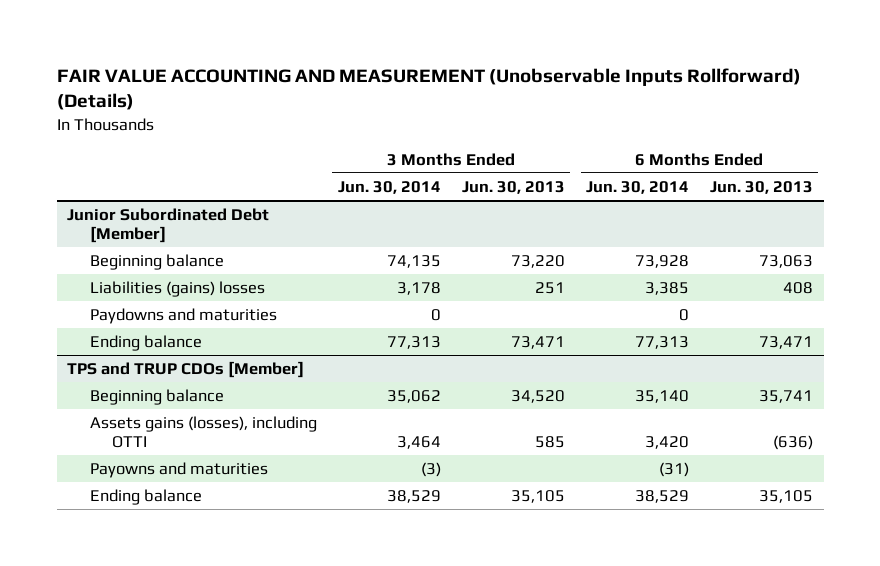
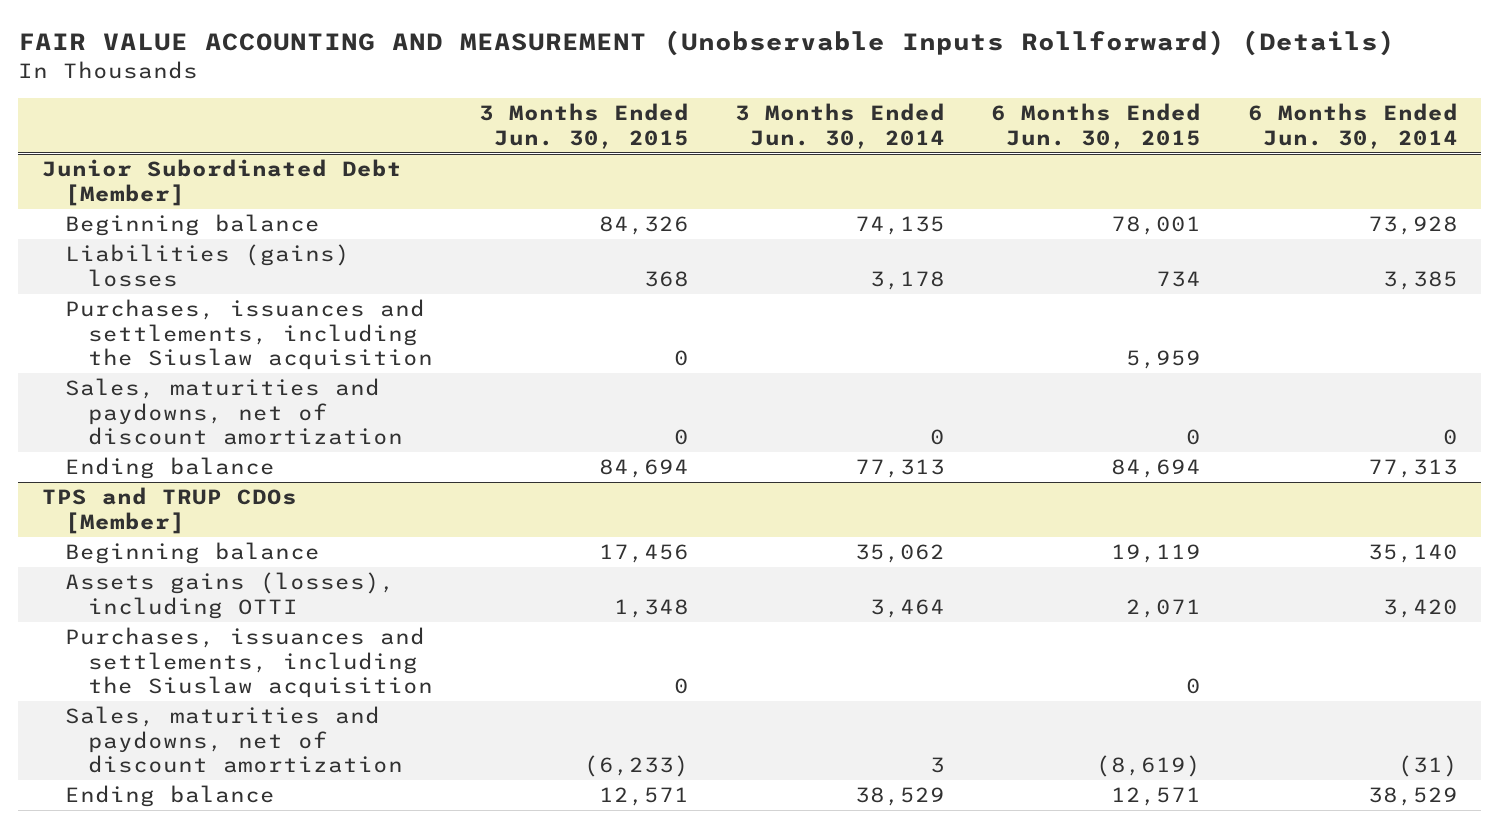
[461,180,565,194] Jun. 30, 2013 -> none
[709,180,813,194] Jun. 30, 2013 -> none
none -> [478,103,689,149] 3 Months Ended Jun. 30, 2015
none -> [991,103,1202,149] 6 Months Ended Jun. 30, 2015
none -> [64,299,433,370] Purchases, issuances and settlements, including the Siuslaw acquisition
[89,307,277,324] Paydowns and maturities -> [64,378,403,445] Sales, maturities and paydowns, net of discount amortization
none -> [64,627,433,698] Purchases, issuances and settlements, including the Siuslaw acquisition
[89,461,268,478] Payowns and maturities -> [64,706,403,773] Sales, maturities and paydowns, net of discount amortization
[420,461,441,477] (3) -> [930,756,946,773] 3

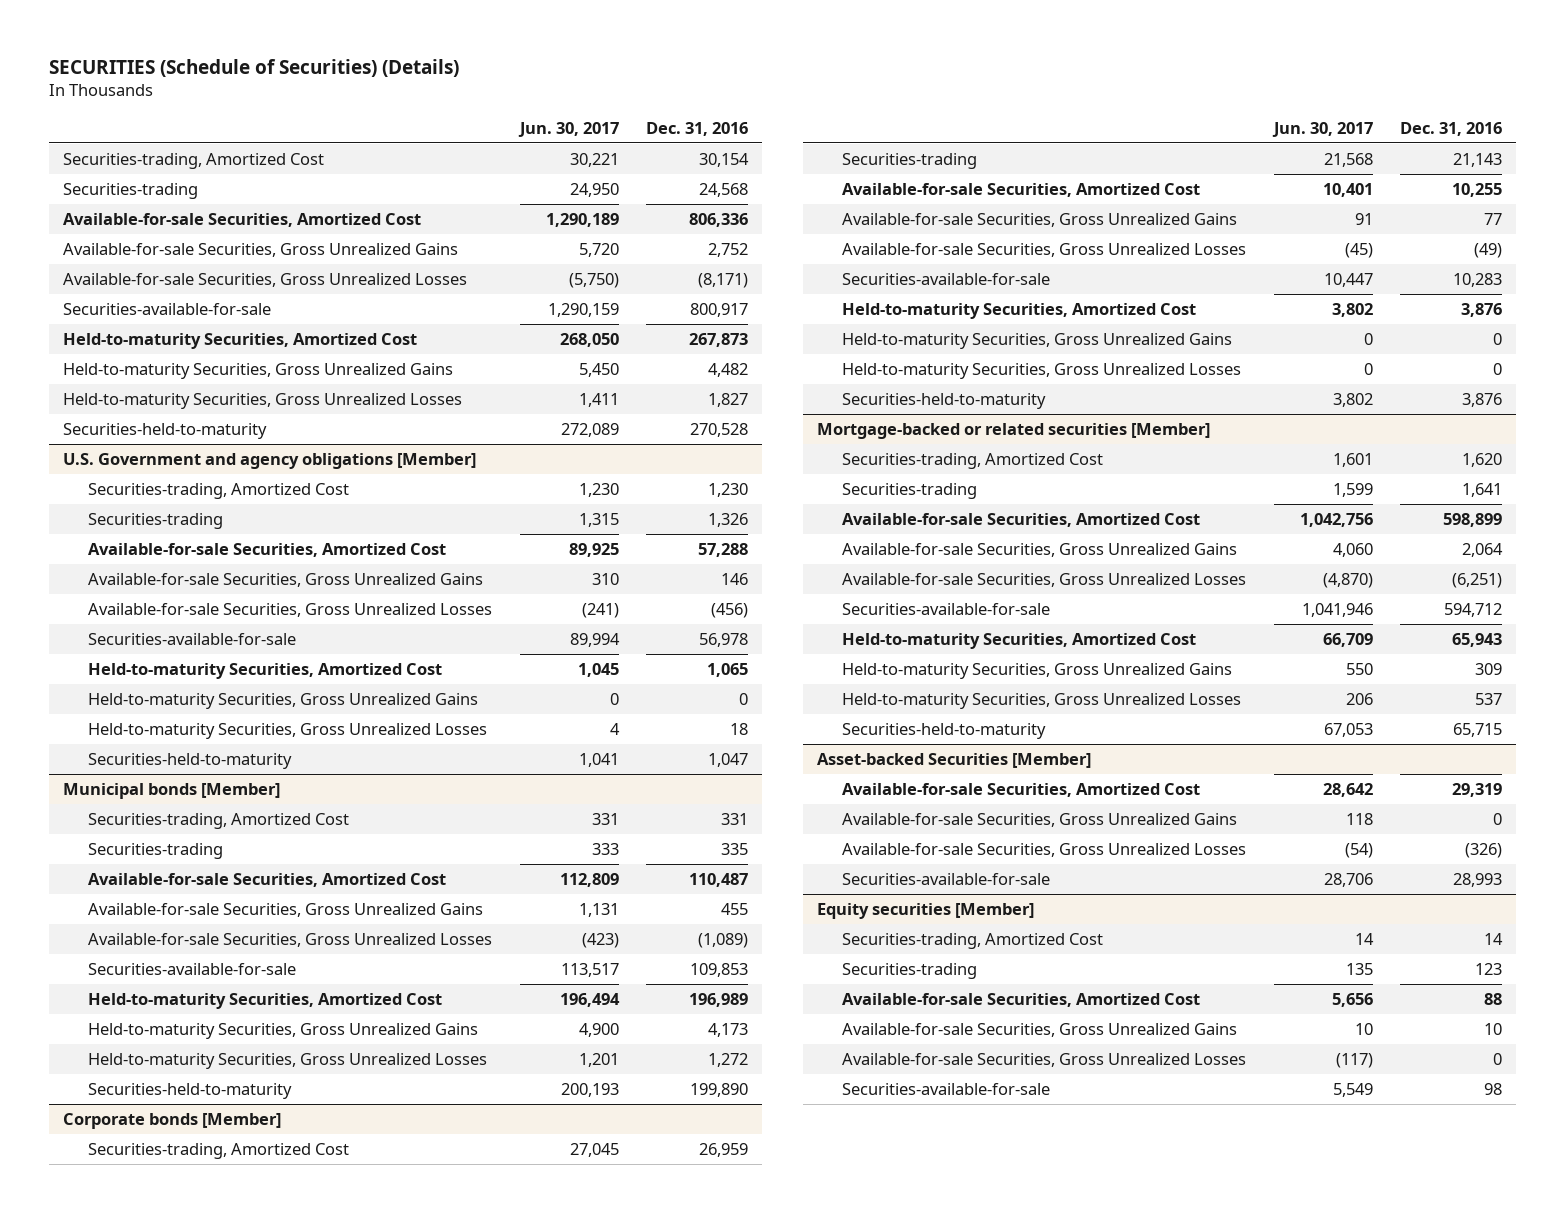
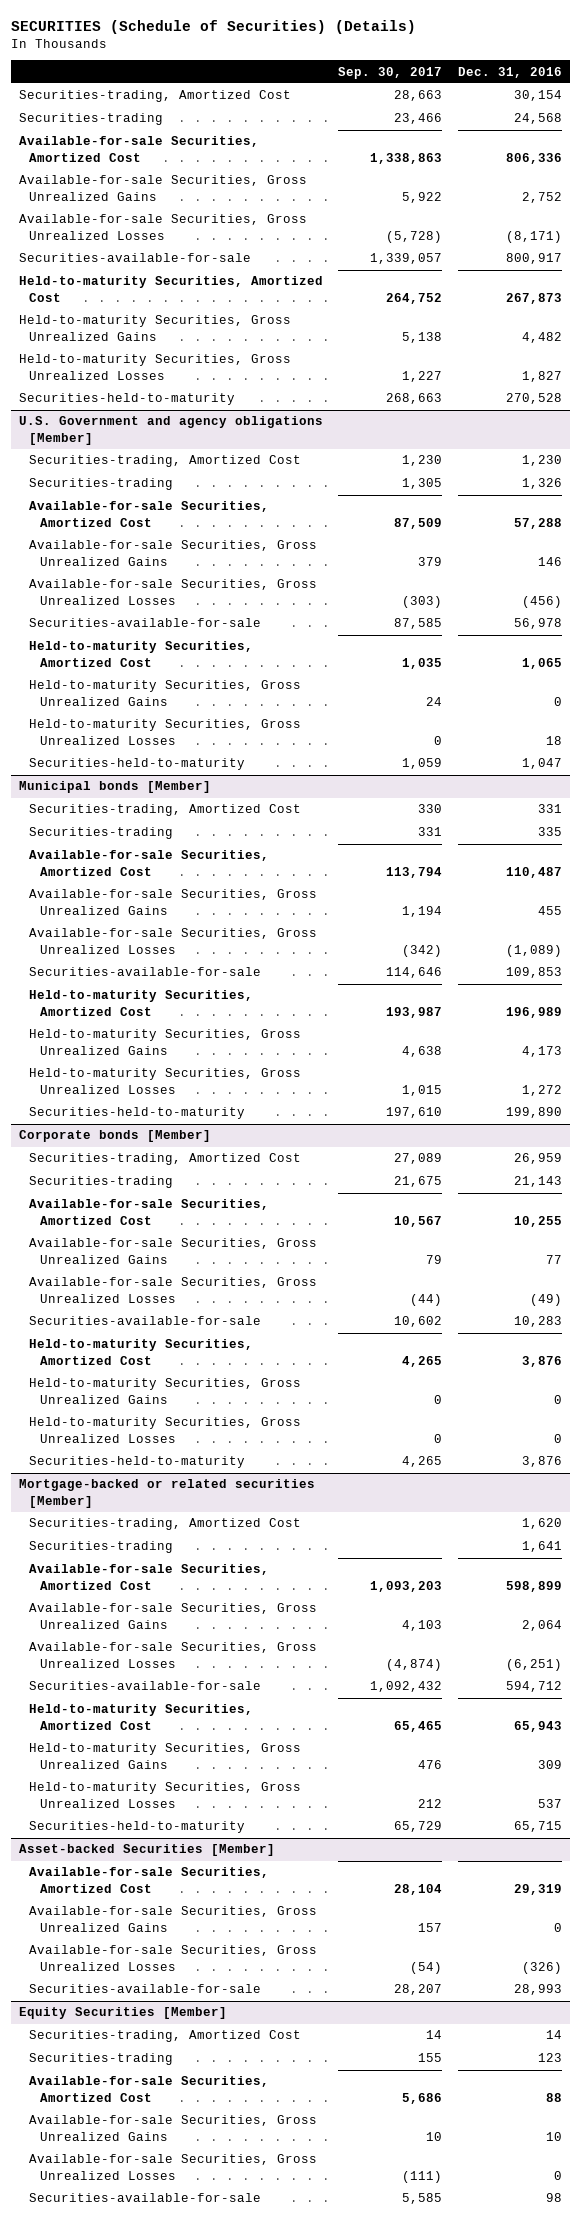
[517,121,619,137] Jun. 30, 2017 -> none
none -> [338,66,443,79] Sep. 30, 2017
[816,902,1034,919] Equity securities [Member] -> [18,2007,227,2020] Equity Securities [Member]

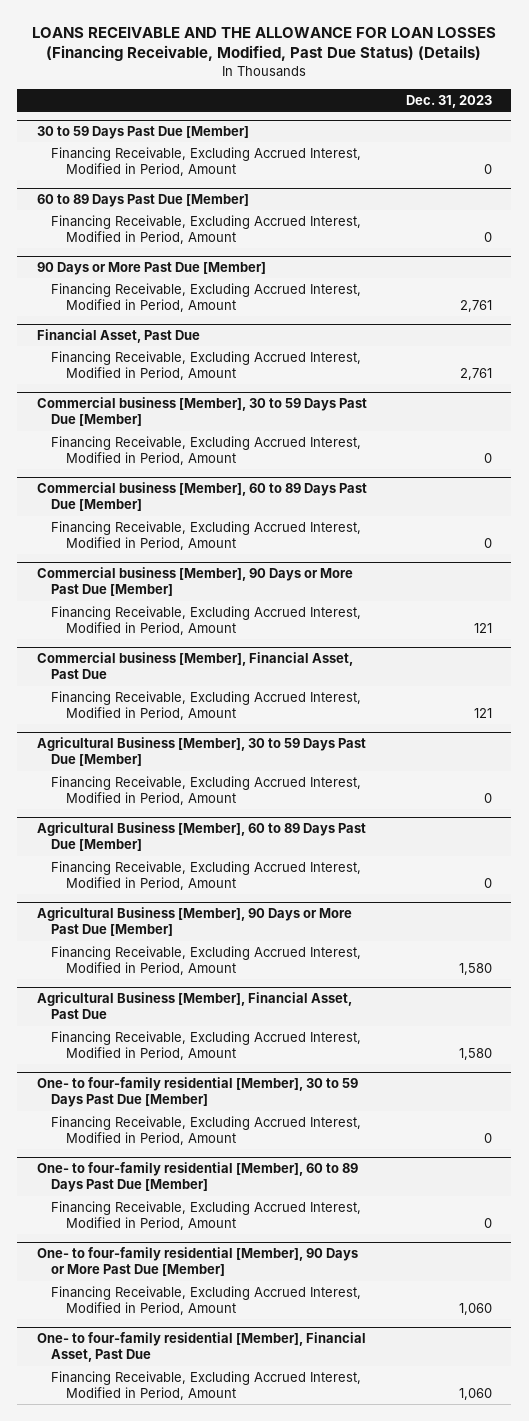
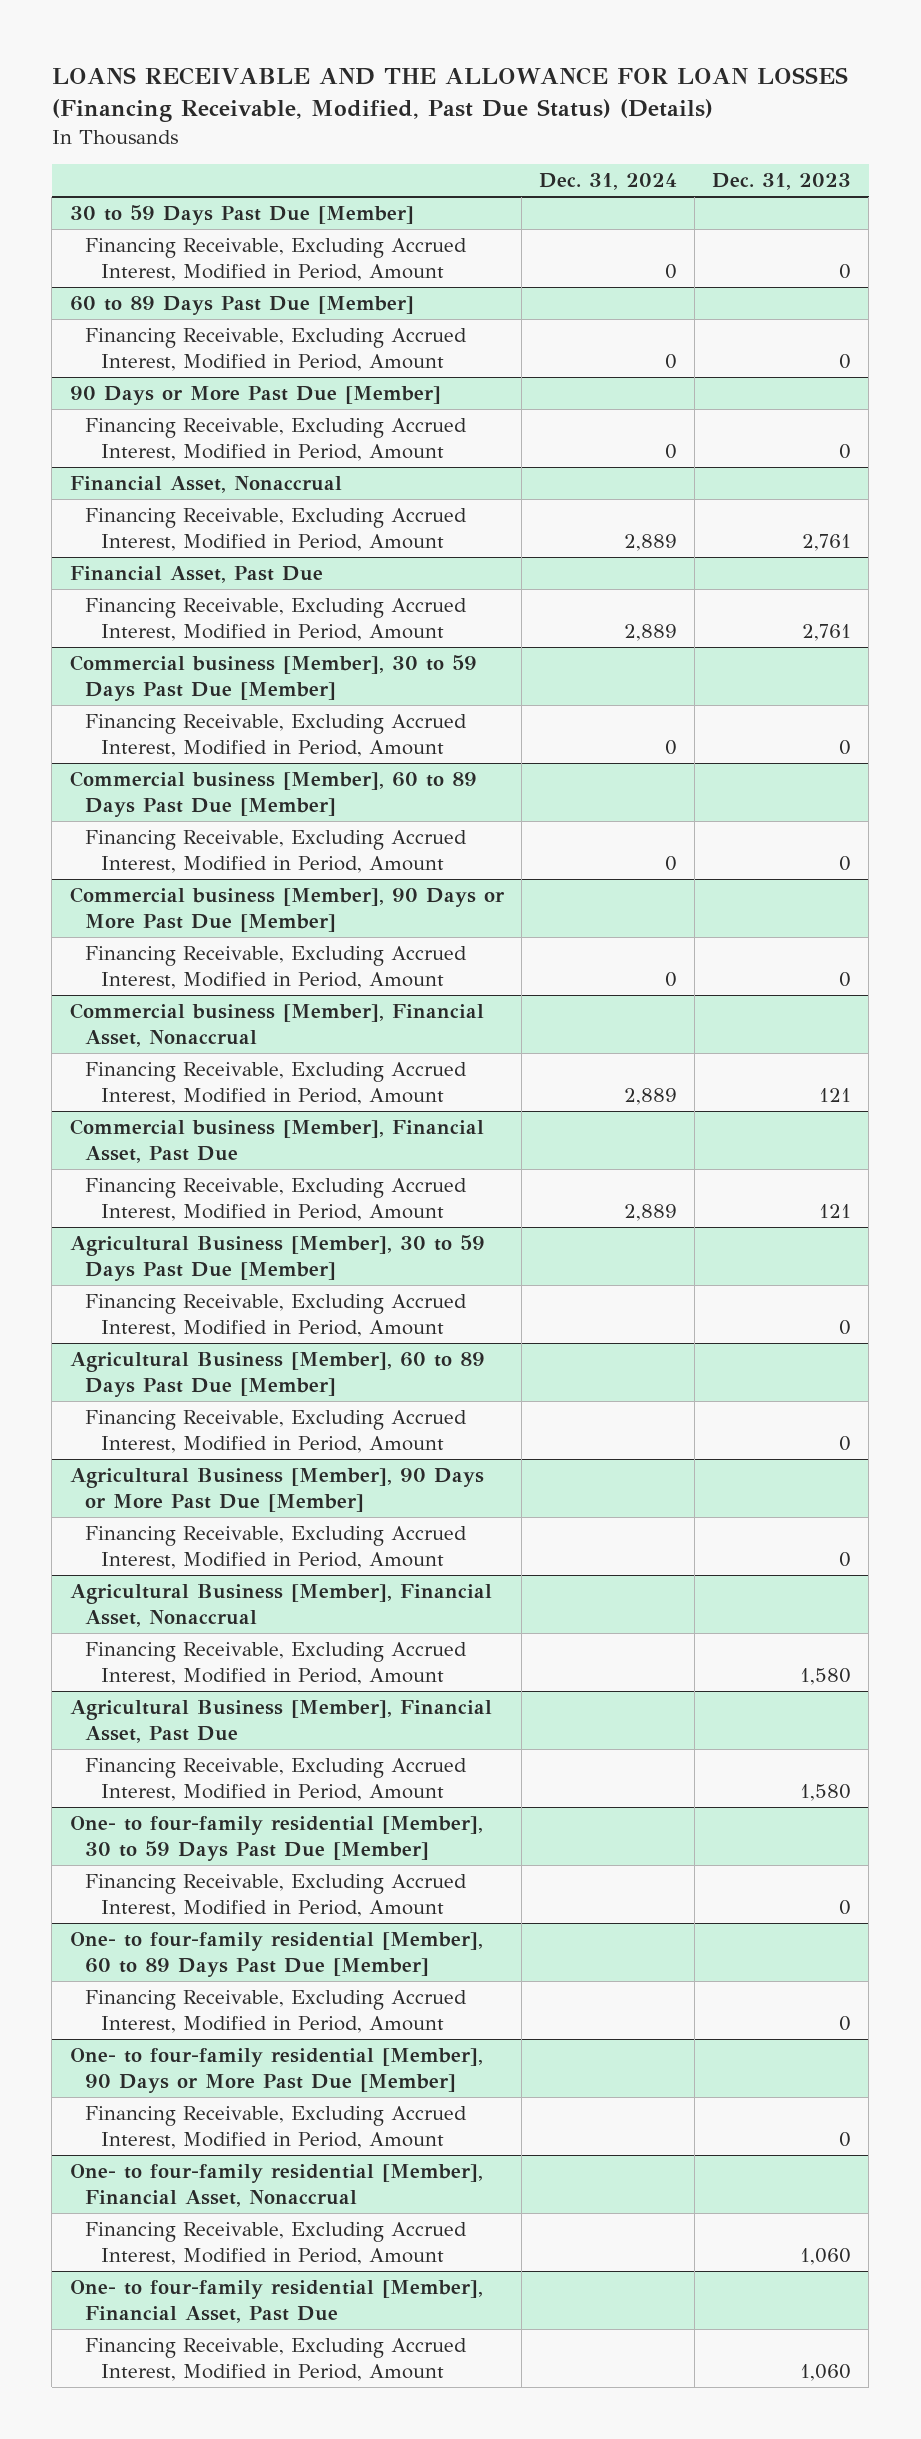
none -> [538,173,677,191] Dec. 31, 2024
none -> [85,418,468,462] Financing Receivable, Excluding Accrued Interest, Modified in Period, Amount
none -> [69,476,342,494] Financial Asset, Nonaccrual
none -> [85,946,468,990] Financing Receivable, Excluding Accrued Interest, Modified in Period, Amount
none -> [69,1003,484,1048] Commercial business [Member], Financial Asset, Nonaccrual
none -> [85,1526,468,1570] Financing Receivable, Excluding Accrued Interest, Modified in Period, Amount
none -> [69,1584,492,1628] Agricultural Business [Member], Financial Asset, Nonaccrual
none -> [85,2106,468,2150] Financing Receivable, Excluding Accrued Interest, Modified in Period, Amount
none -> [69,2164,483,2208] One- to four-family residential [Member], Financial Asset, Nonaccrual

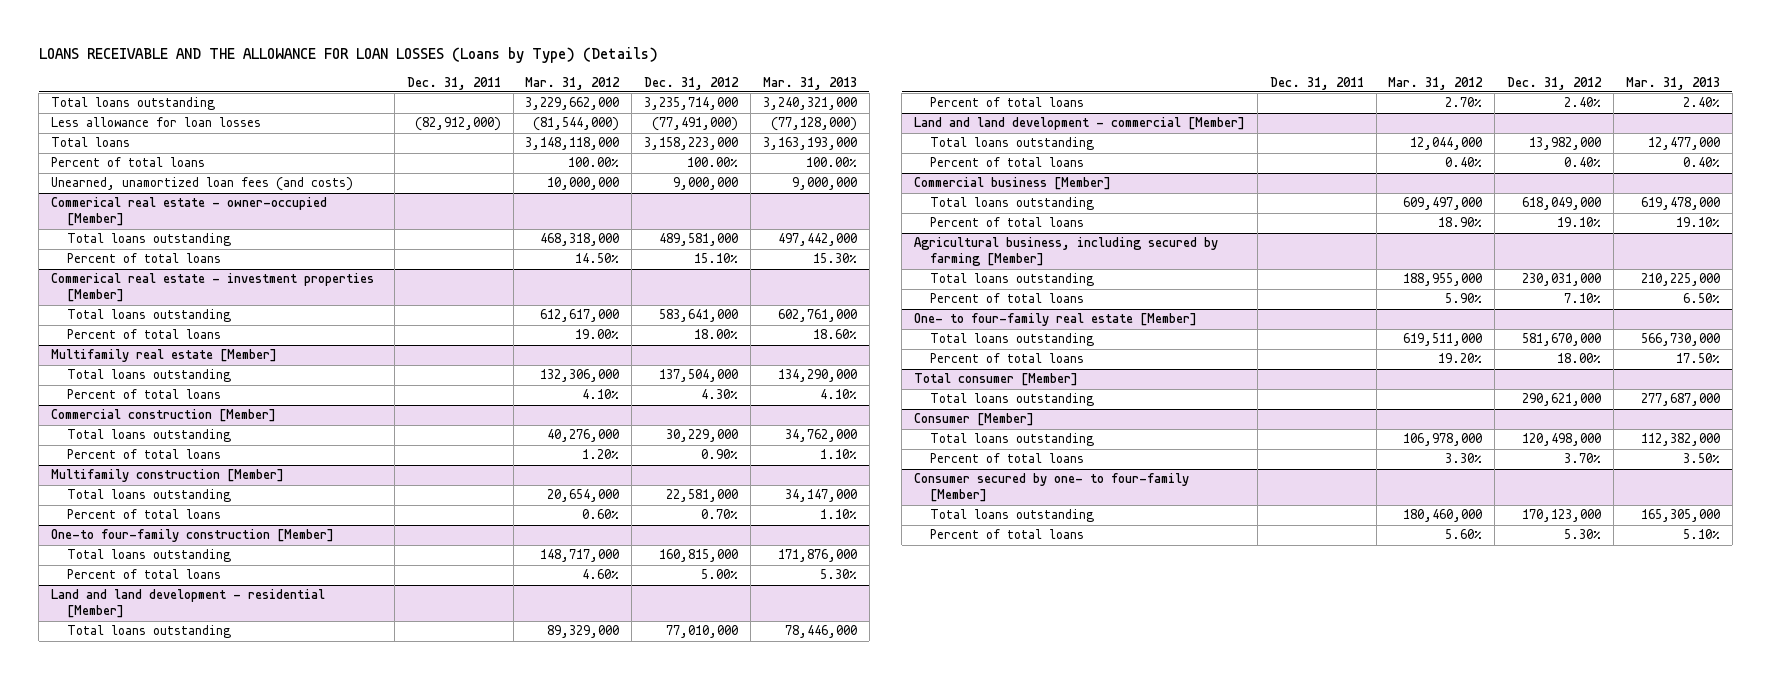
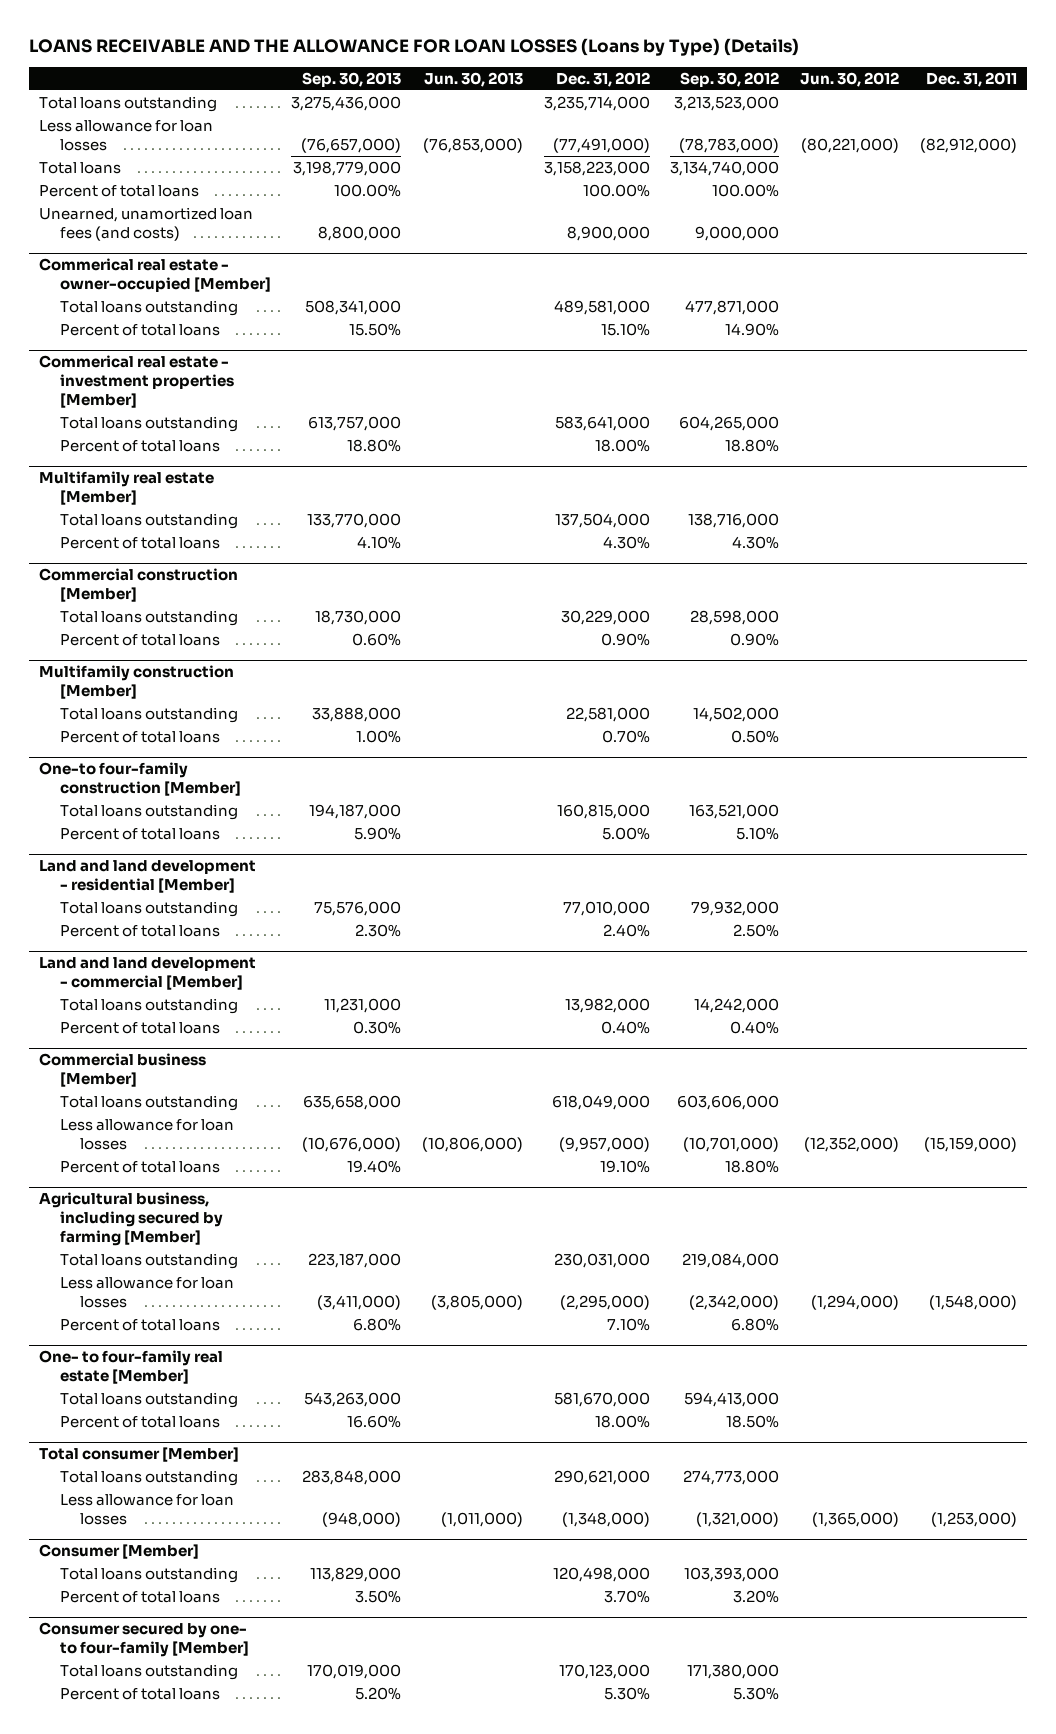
[525,76,621,90] Mar. 31, 2012 -> none
[762,76,857,90] Mar. 31, 2013 -> none
none -> [302,71,402,87] Sep. 30, 2013
none -> [424,71,524,87] Jun. 30, 2013
none -> [680,71,780,87] Sep. 30, 2012
none -> [800,71,900,87] Jun. 30, 2012
[673,177,739,191] 9,000,000 -> [566,225,650,241] 8,900,000
none -> [59,1118,234,1150] Less allowance for loan losses
none -> [59,1276,234,1308] Less allowance for loan losses
none -> [59,1493,234,1525] Less allowance for loan losses

